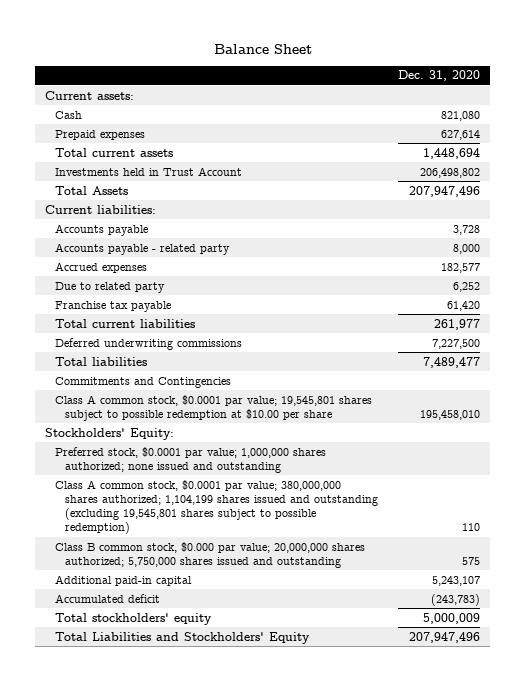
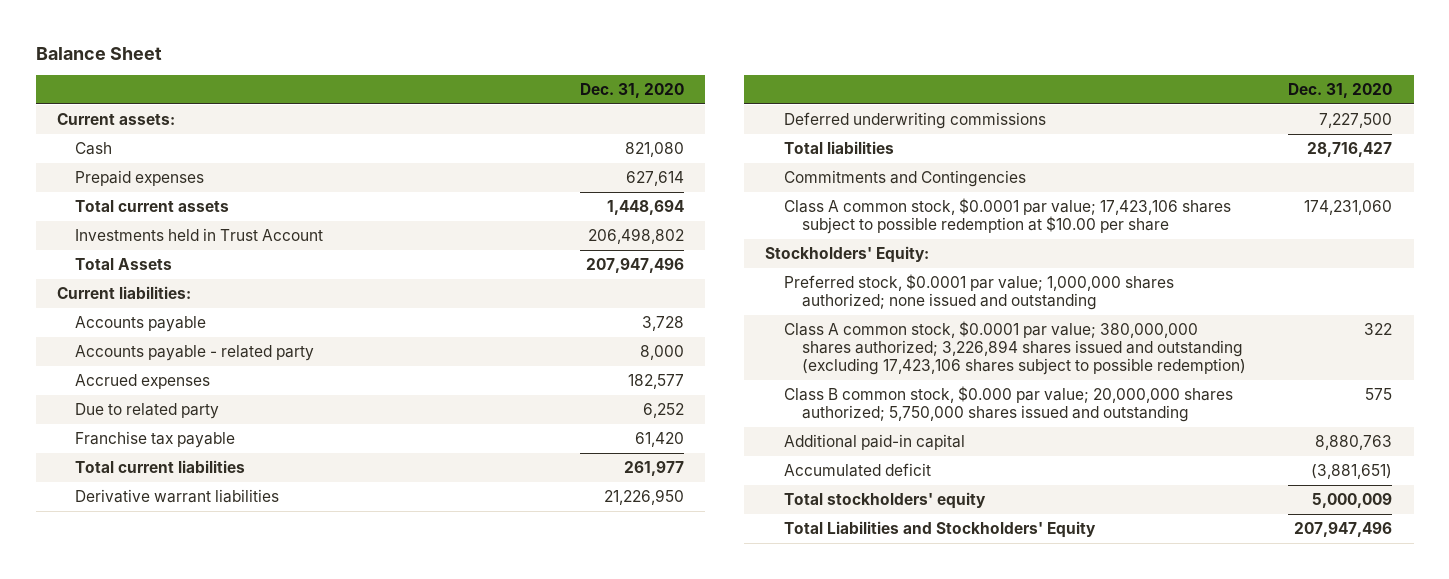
none -> [75,488,280,503] Derivative warrant liabilities
[423,356,481,368] 7,489,477 -> [1307,141,1393,157] 28,716,427
[55,394,373,421] Class A common stock, $0.0001 par value; 19,545,801 shares subject to possible redemption at $10.00 per share -> [783,197,1231,235] Class A common stock, $0.0001 par value; 17,423,106 shares subject to possible redemption at $10.00 per share
[420,409,481,420] 195,458,010 -> [1304,199,1393,215] 174,231,060
[55,479,379,535] Class A common stock, $0.0001 par value; 380,000,000 shares authorized; 1,104,199 shares issued and outstanding (excluding 19,545,801 shares subject to possible redemption) -> [783,320,1247,376] Class A common stock, $0.0001 par value; 380,000,000 shares authorized; 3,226,894 shares issued and outstanding (excluding 17,423,106 shares subject to possible redemption)
[462,523,481,532] 110 -> [1364,322,1393,335] 322
[432,575,481,586] 5,243,107 -> [1315,434,1393,450] 8,880,763
[431,593,481,606] (243,783) -> [1311,463,1393,479] (3,881,651)

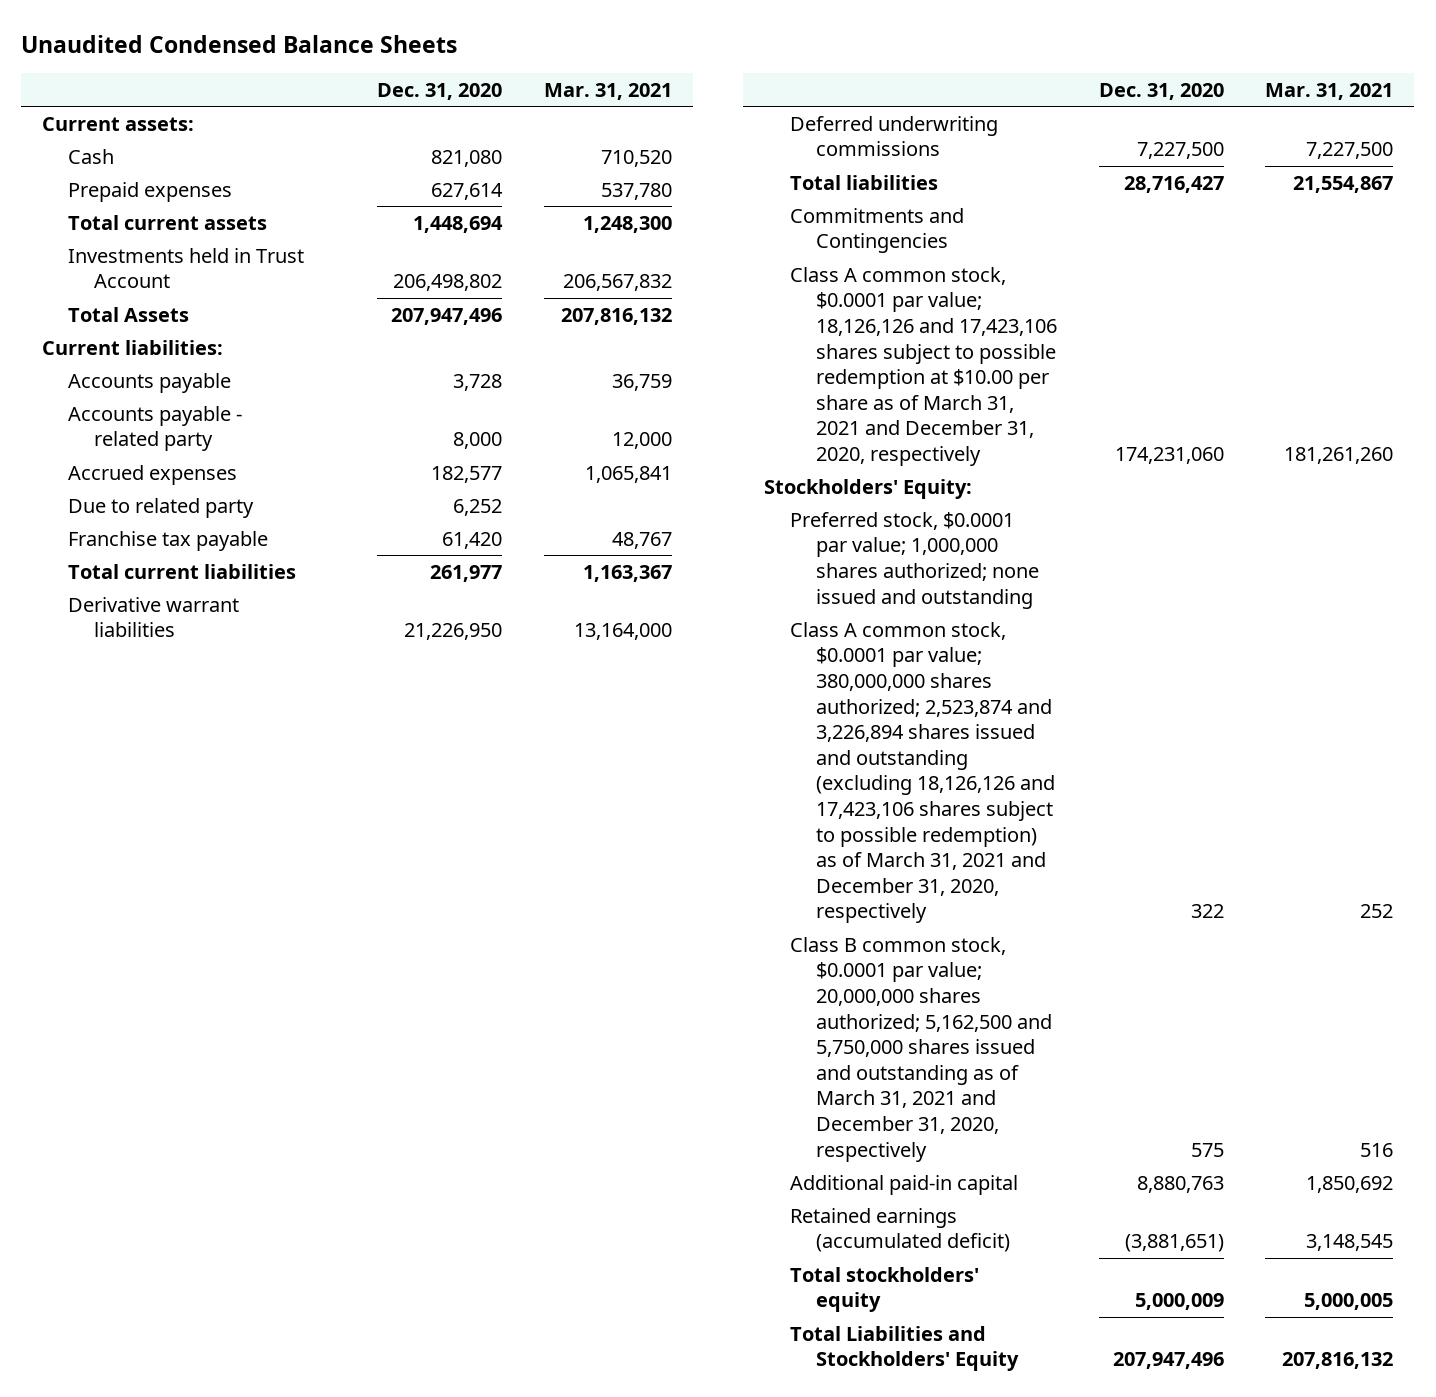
[35,46,162,60] Balance Sheet -> [21,34,458,53] Unaudited Condensed Balance Sheets
none -> [543,82,672,100] Mar. 31, 2021
[783,197,1231,235] Class A common stock, $0.0001 par value; 17,423,106 shares subject to possible redemption at $10.00 per share -> [789,266,1058,466] Class A common stock, $0.0001 par value; 18,126,126 and 17,423,106 shares subject to possible redemption at $10.00 per share as of March 31, 2021 and December 31, 2020, respectively
[783,320,1247,376] Class A common stock, $0.0001 par value; 380,000,000 shares authorized; 3,226,894 shares issued and outstanding (excluding 17,423,106 shares subject to possible redemption) -> [789,621,1056,924] Class A common stock, $0.0001 par value; 380,000,000 shares authorized; 2,523,874 and 3,226,894 shares issued and outstanding (excluding 18,126,126 and 17,423,106 shares subject to possible redemption) as of March 31, 2021 and December 31, 2020, respectively
[783,385,1233,423] Class B common stock, $0.000 par value; 20,000,000 shares authorized; 5,750,000 shares issued and outstanding -> [789,936,1053,1162] Class B common stock, $0.0001 par value; 20,000,000 shares authorized; 5,162,500 and 5,750,000 shares issued and outstanding as of March 31, 2021 and December 31, 2020, respectively
[783,462,931,477] Accumulated deficit -> [789,1207,1011,1253] Retained earnings (accumulated deficit)

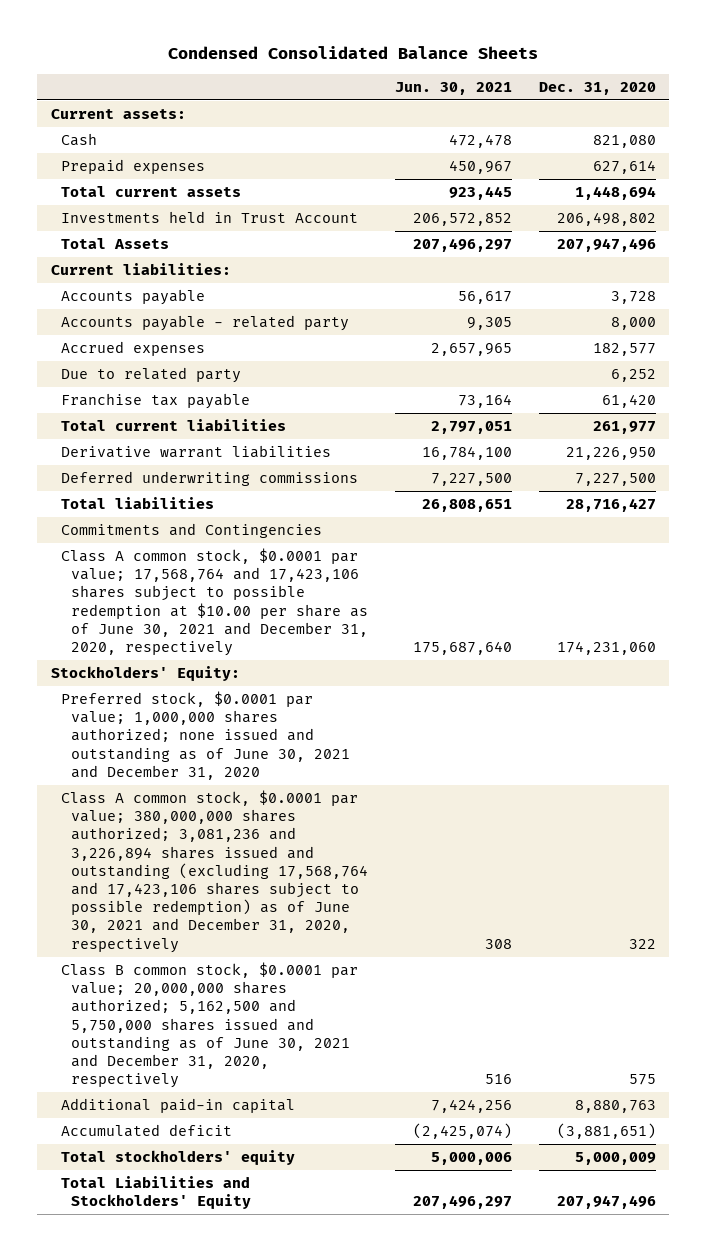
[21,34,458,53] Unaudited Condensed Balance Sheets -> [168,46,539,60] Condensed Consolidated Balance Sheets
[543,82,672,100] Mar. 31, 2021 -> none
none -> [395,81,513,95] Jun. 30, 2021
[789,266,1058,466] Class A common stock, $0.0001 par value; 18,126,126 and 17,423,106 shares subject to possible redemption at $10.00 per share as of March 31, 2021 and December 31, 2020, respectively -> [60,548,369,657] Class A common stock, $0.0001 par value; 17,568,764 and 17,423,106 shares subject to possible redemption at $10.00 per share as of June 30, 2021 and December 31, 2020, respectively
[789,511,1040,609] Preferred stock, $0.0001 par value; 1,000,000 shares authorized; none issued and outstanding -> [60,691,351,780] Preferred stock, $0.0001 par value; 1,000,000 shares authorized; none issued and outstanding as of June 30, 2021 and December 31, 2020
[789,621,1056,924] Class A common stock, $0.0001 par value; 380,000,000 shares authorized; 2,523,874 and 3,226,894 shares issued and outstanding (excluding 18,126,126 and 17,423,106 shares subject to possible redemption) as of March 31, 2021 and December 31, 2020, respectively -> [60,790,369,953] Class A common stock, $0.0001 par value; 380,000,000 shares authorized; 3,081,236 and 3,226,894 shares issued and outstanding (excluding 17,568,764 and 17,423,106 shares subject to possible redemption) as of June 30, 2021 and December 31, 2020, respectively
[789,936,1053,1162] Class B common stock, $0.0001 par value; 20,000,000 shares authorized; 5,162,500 and 5,750,000 shares issued and outstanding as of March 31, 2021 and December 31, 2020, respectively -> [60,962,358,1089] Class B common stock, $0.0001 par value; 20,000,000 shares authorized; 5,162,500 and 5,750,000 shares issued and outstanding as of June 30, 2021 and December 31, 2020, respectively
[789,1207,1011,1253] Retained earnings (accumulated deficit) -> [60,1124,232,1138] Accumulated deficit

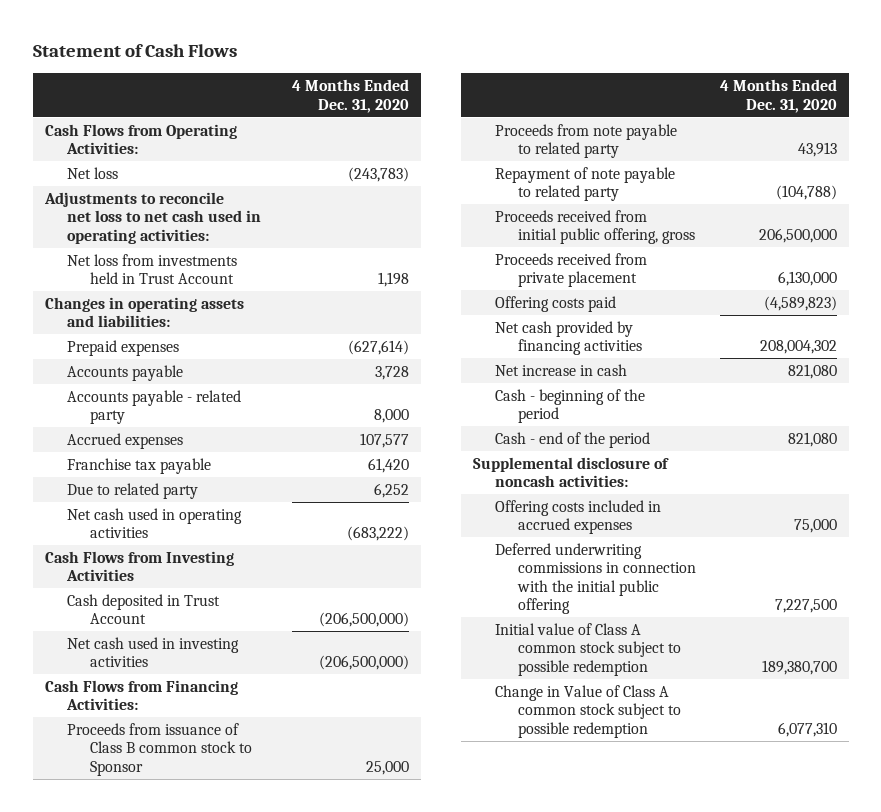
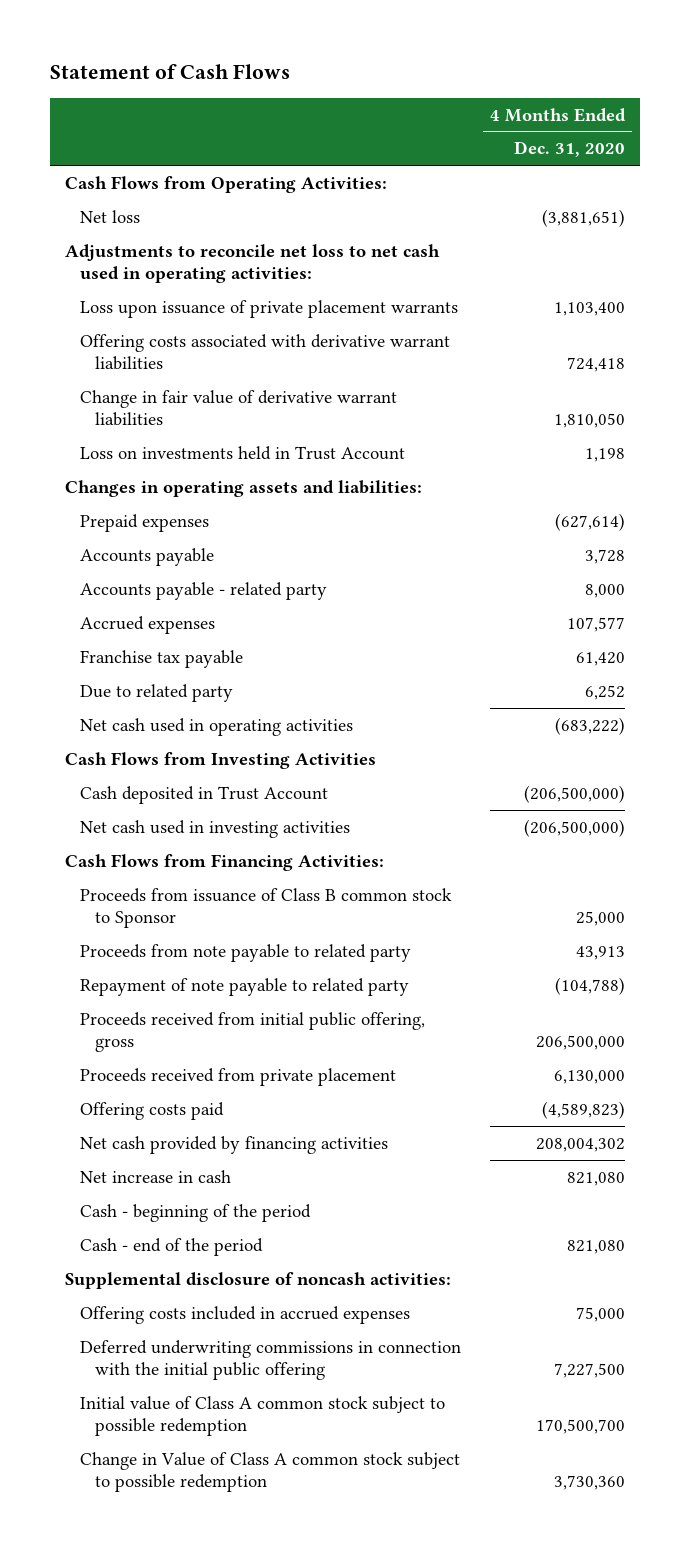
[347,166,409,182] (243,783) -> [542,208,626,227] (3,881,651)
none -> [79,299,458,318] Loss upon issuance of private placement warrants
none -> [79,333,450,371] Offering costs associated with derivative warrant liabilities
none -> [79,389,397,427] Change in fair value of derivative warrant liabilities
[67,253,238,285] Net loss from investments held in Trust Account -> [79,445,405,460] Loss on investments held in Trust Account
[761,659,837,675] 189,380,700 -> [536,1419,626,1435] 170,500,700
[777,721,837,737] 6,077,310 -> [554,1475,626,1491] 3,730,360

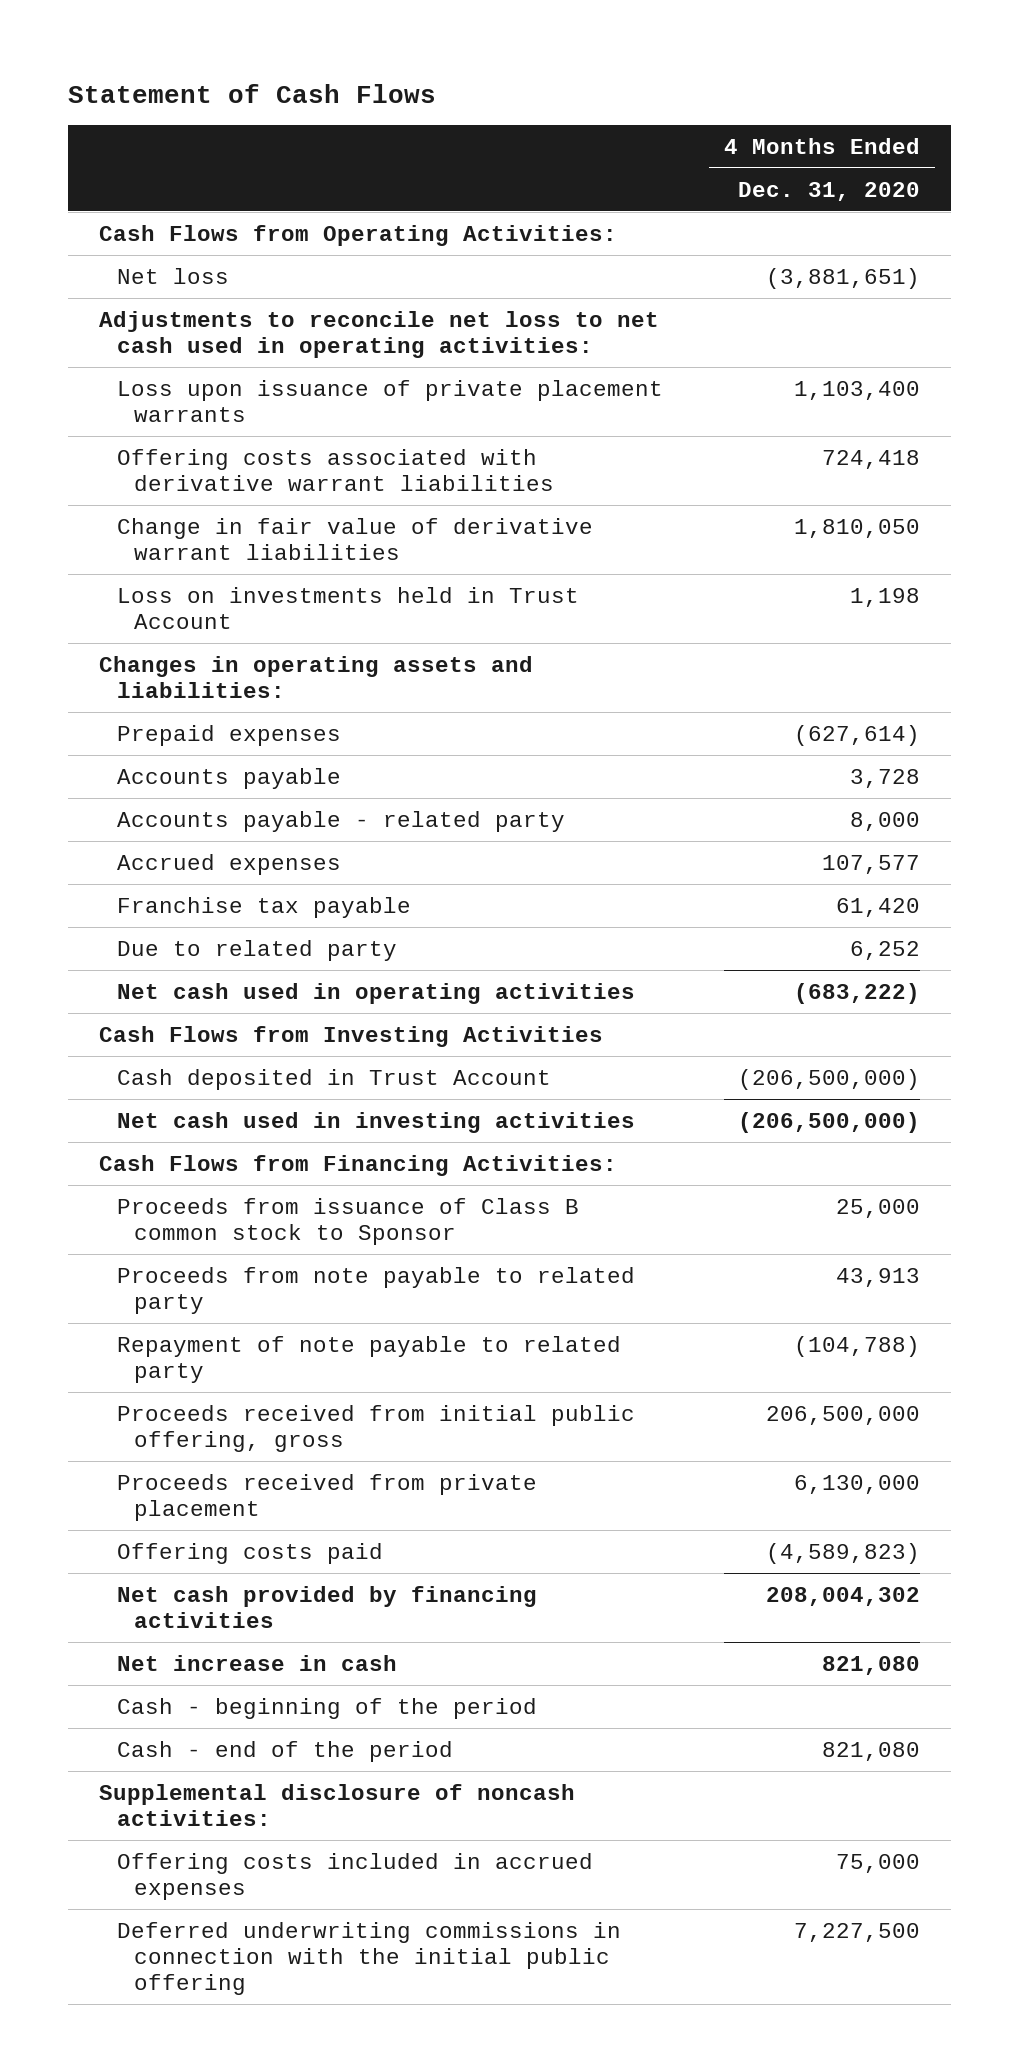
[79,1395,445,1437] Initial value of Class A common stock subject to possible redemption -> none
[79,1451,460,1493] Change in Value of Class A common stock subject to possible redemption -> none

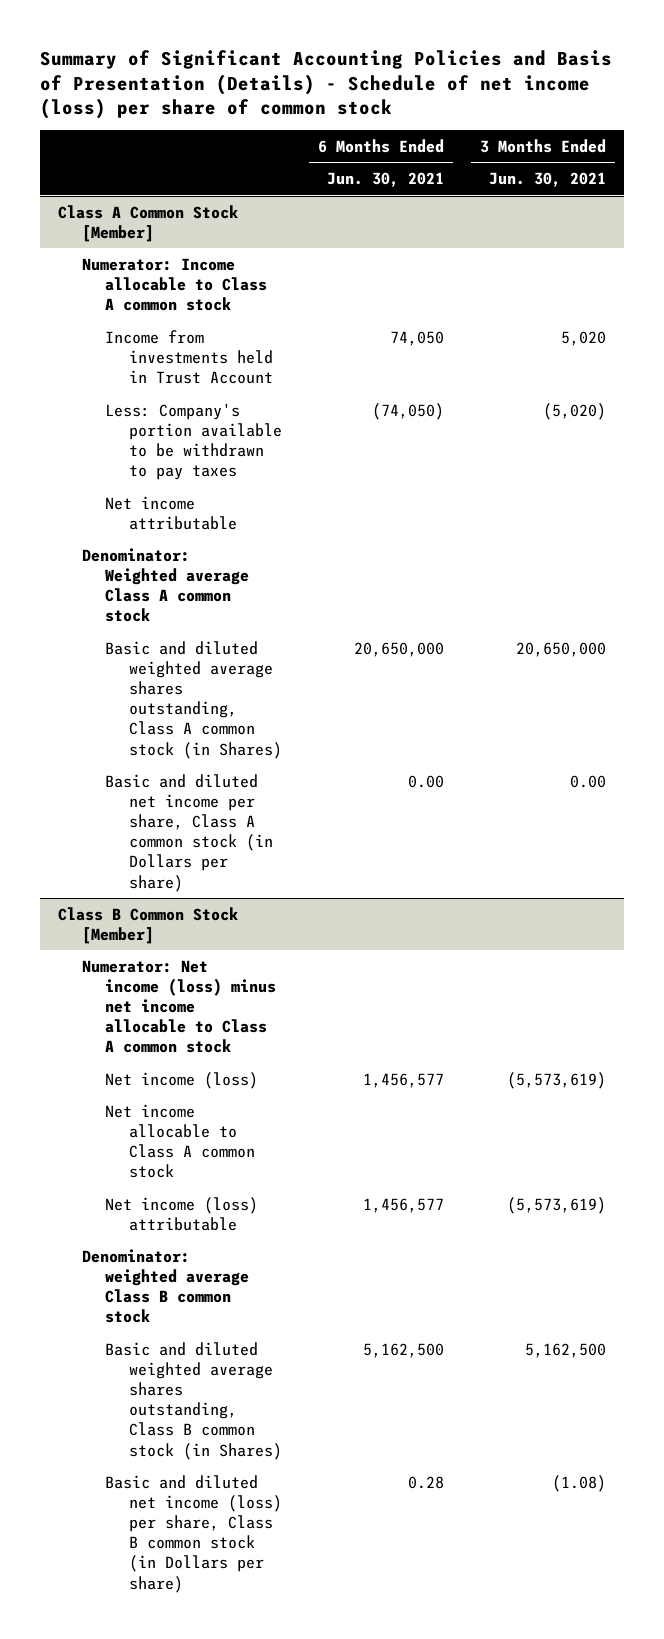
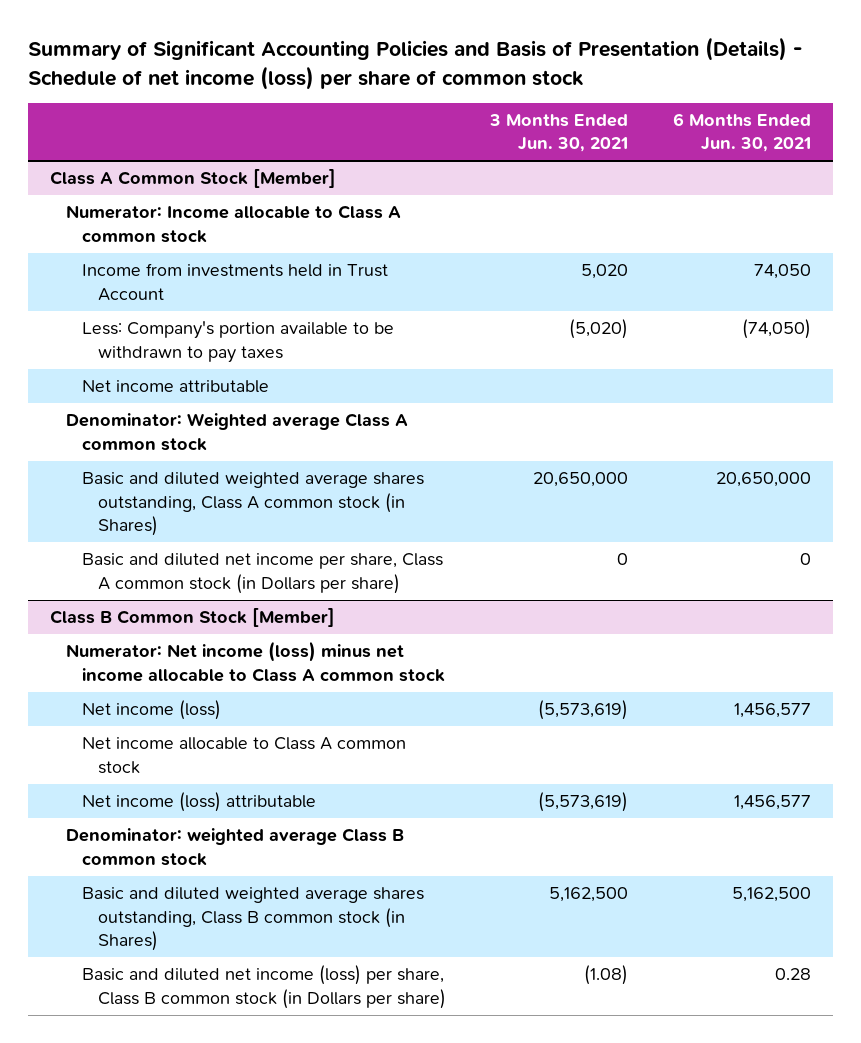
[407,774,444,788] 0.00 -> [799,553,811,566] 0
[569,774,606,788] 0.00 -> [617,553,629,566] 0

